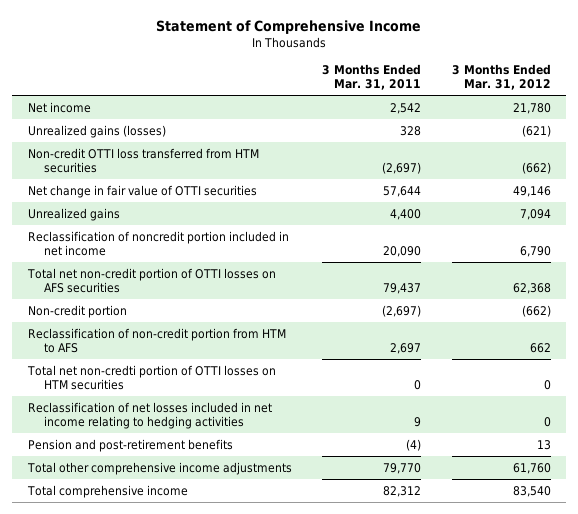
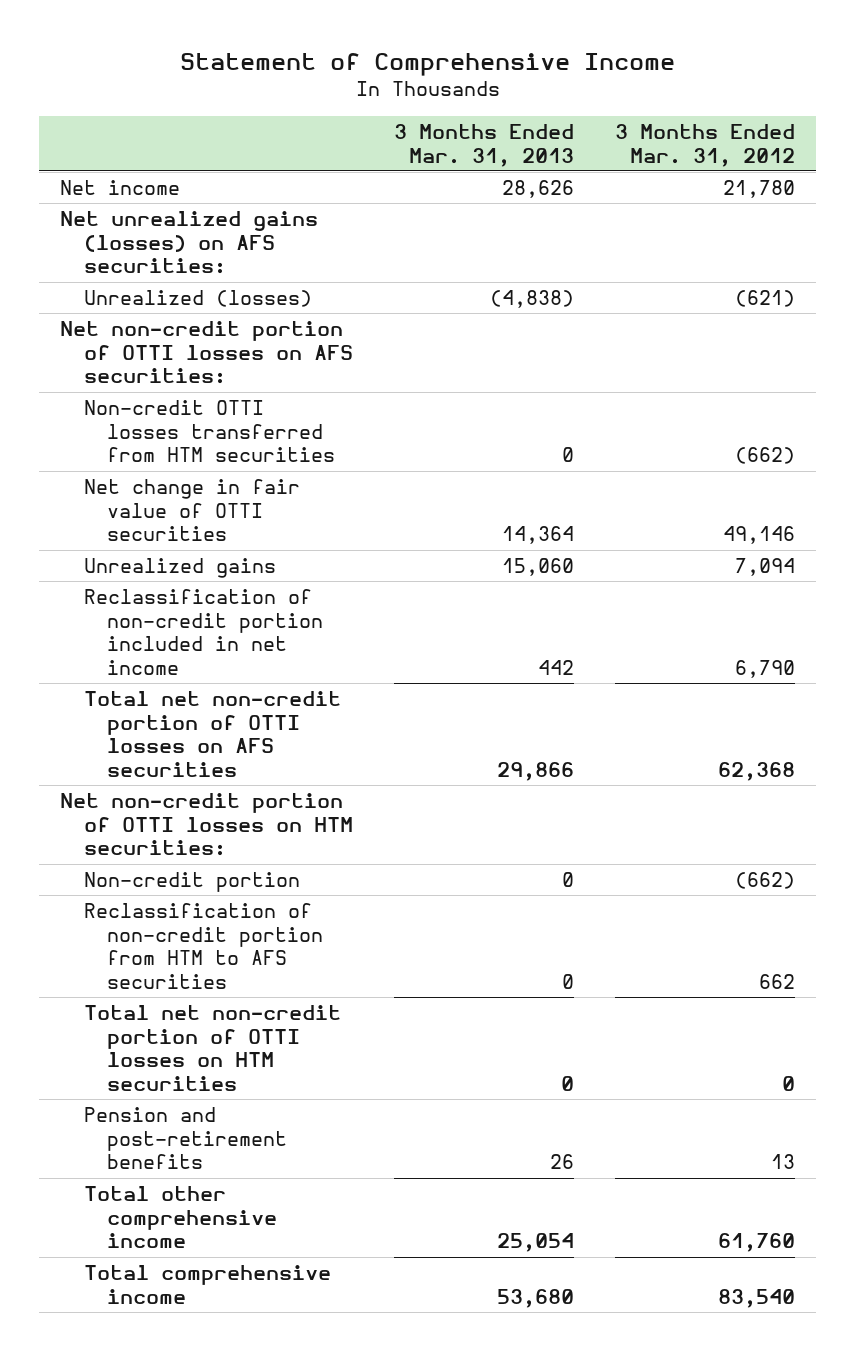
[322,64,422,91] 3 Months Ended Mar. 31, 2011 -> none
none -> [393,124,574,167] 3 Months Ended Mar. 31, 2013
none -> [59,211,318,275] Net unrealized gains (losses) on AFS securities:
[27,124,166,138] Unrealized gains (losses) -> [83,290,312,308] Unrealized (losses)
none -> [59,321,353,385] Net non-credit portion of OTTI losses on AFS securities:
[27,147,259,173] Non-credit OTTI loss transferred from HTM securities -> [83,400,336,463] Non-credit OTTI losses transferred from HTM securities
[27,230,289,256] Reclassification of noncredit portion included in net income -> [83,589,324,676] Reclassification of non-credit portion included in net income
none -> [59,793,353,857] Net non-credit portion of OTTI losses on HTM securities:
[27,401,272,429] Reclassification of net losses included in net income relating to hedging activities -> none
[27,327,286,353] Reclassification of non-credit portion from HTM to AFS -> [83,903,324,990] Reclassification of non-credit portion from HTM to AFS securities
[26,364,276,390] Total net non-credti portion of OTTI losses on HTM securities -> [83,1005,341,1092] Total net non-credit portion of OTTI losses on HTM securities
[26,461,292,475] Total other comprehensive income adjustments -> [83,1186,278,1249] Total other comprehensive income

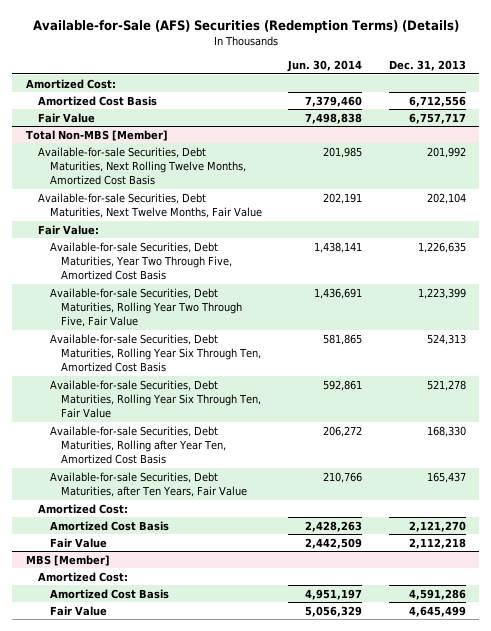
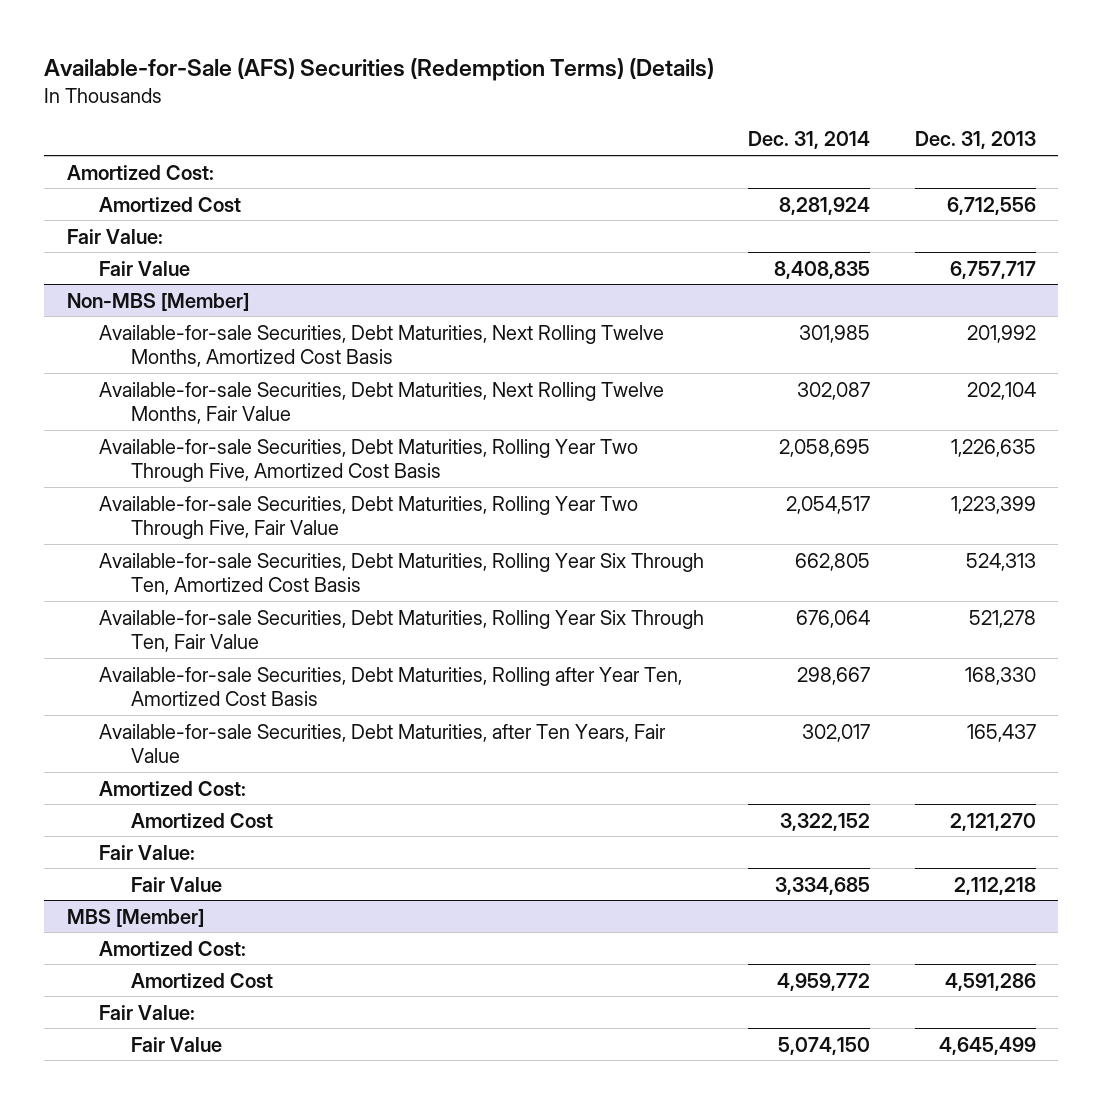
[287,59,363,72] Jun. 30, 2014 -> none
none -> [748,131,871,150] Dec. 31, 2014
[37,95,157,106] Amortized Cost Basis -> [98,196,241,212] Amortized Cost
none -> [66,228,163,244] Fair Value:
[25,129,168,141] Total Non-MBS [Member] -> [66,292,249,311] Non-MBS [Member]
[37,224,99,235] Fair Value: -> none
[37,192,262,219] Available-for-sale Securities, Debt Maturities, Next Twelve Months, Fair Value -> [98,381,664,425] Available-for-sale Securities, Debt Maturities, Next Rolling Twelve Months, Fair Value
[49,241,233,281] Available-for-sale Securities, Debt Maturities, Year Two Through Five, Amortized Cost Basis -> [98,438,638,483] Available-for-sale Securities, Debt Maturities, Rolling Year Two Through Five, Amortized Cost Basis
[49,520,169,531] Amortized Cost Basis -> [130,812,273,828] Amortized Cost
none -> [98,844,195,860] Fair Value:
[49,588,169,599] Amortized Cost Basis -> [130,972,273,988] Amortized Cost
none -> [98,1004,195,1020] Fair Value:

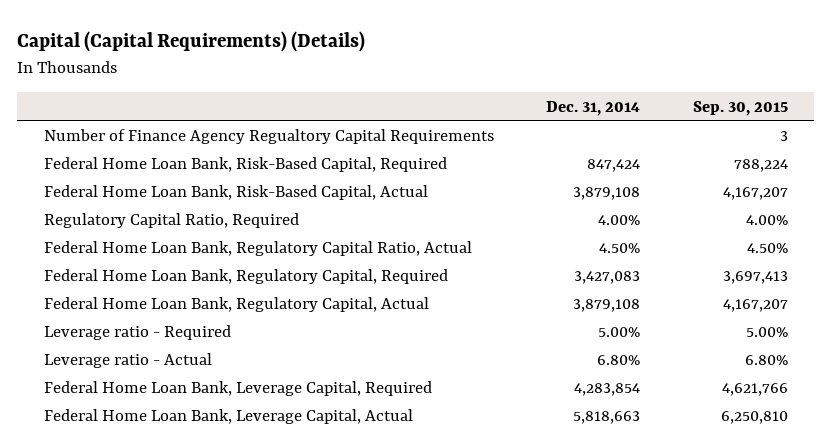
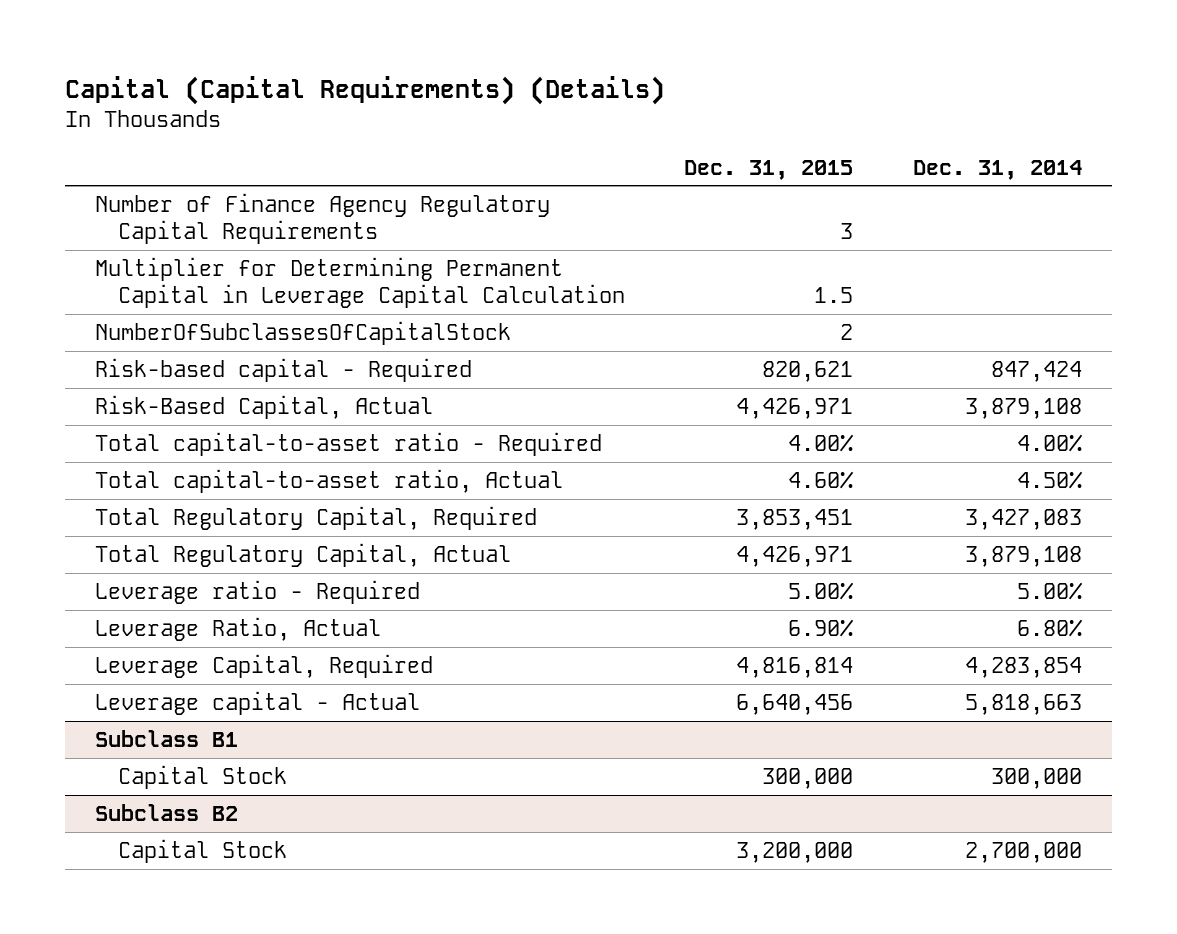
[692,100,788,116] Sep. 30, 2015 -> none
none -> [684,159,854,180] Dec. 31, 2015
[43,128,494,144] Number of Finance Agency Regualtory Capital Requirements -> [95,192,551,244] Number of Finance Agency Regulatory Capital Requirements
none -> [95,256,625,308] Multiplier for Determining Permanent Capital in Leverage Capital Calculation
none -> [95,320,512,345] NumberOfSubclassesOfCapitalStock
[43,156,447,172] Federal Home Loan Bank, Risk-Based Capital, Required -> [95,357,473,382] Risk-based capital - Required
[43,184,428,200] Federal Home Loan Bank, Risk-Based Capital, Actual -> [95,394,434,419] Risk-Based Capital, Actual
[43,212,299,228] Regulatory Capital Ratio, Required -> [95,431,603,456] Total capital-to-asset ratio - Required
[43,240,472,256] Federal Home Loan Bank, Regulatory Capital Ratio, Actual -> [95,468,564,493] Total capital-to-asset ratio, Actual
[43,268,448,284] Federal Home Loan Bank, Regulatory Capital, Required -> [95,505,538,530] Total Regulatory Capital, Required
[43,296,429,312] Federal Home Loan Bank, Regulatory Capital, Actual -> [95,542,512,567] Total Regulatory Capital, Actual
[43,352,212,368] Leverage ratio - Actual -> [95,616,382,641] Leverage Ratio, Actual
[43,380,432,396] Federal Home Loan Bank, Leverage Capital, Required -> [95,653,434,678] Leverage Capital, Required
[43,408,413,424] Federal Home Loan Bank, Leverage Capital, Actual -> [95,690,421,715] Leverage capital - Actual
none -> [95,729,239,747] Subclass B1
none -> [117,764,287,789] Capital Stock
none -> [95,803,239,821] Subclass B2
none -> [117,838,287,863] Capital Stock

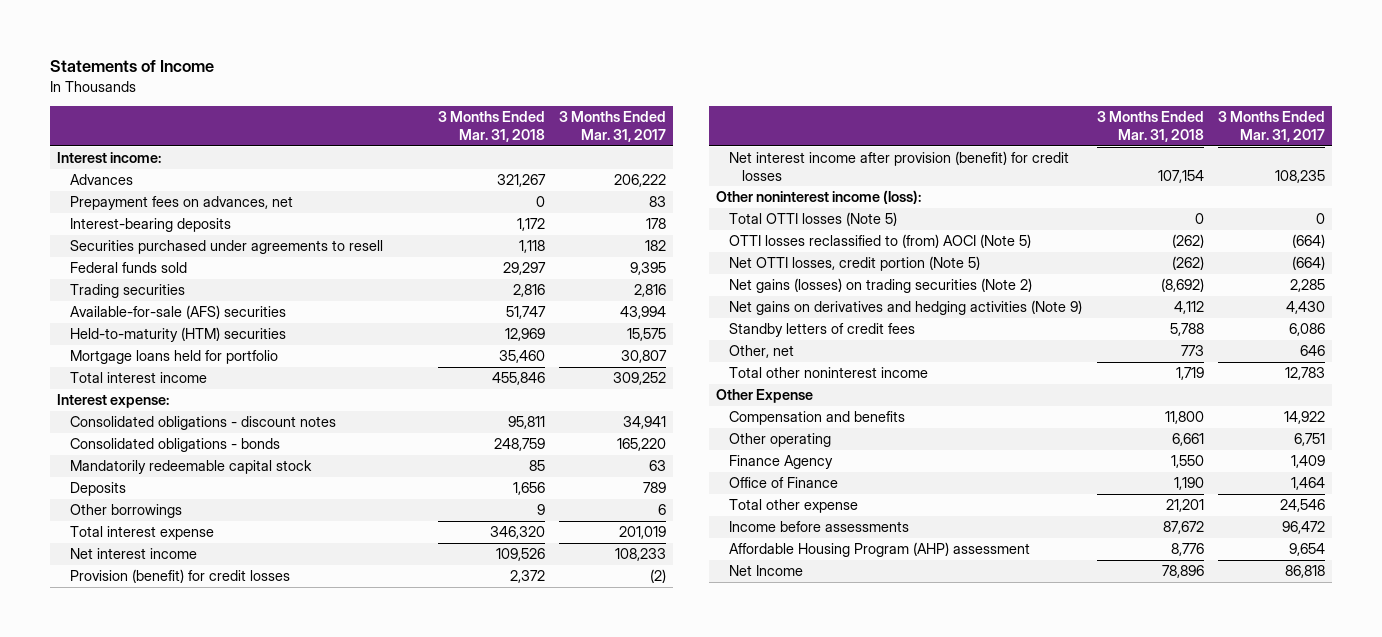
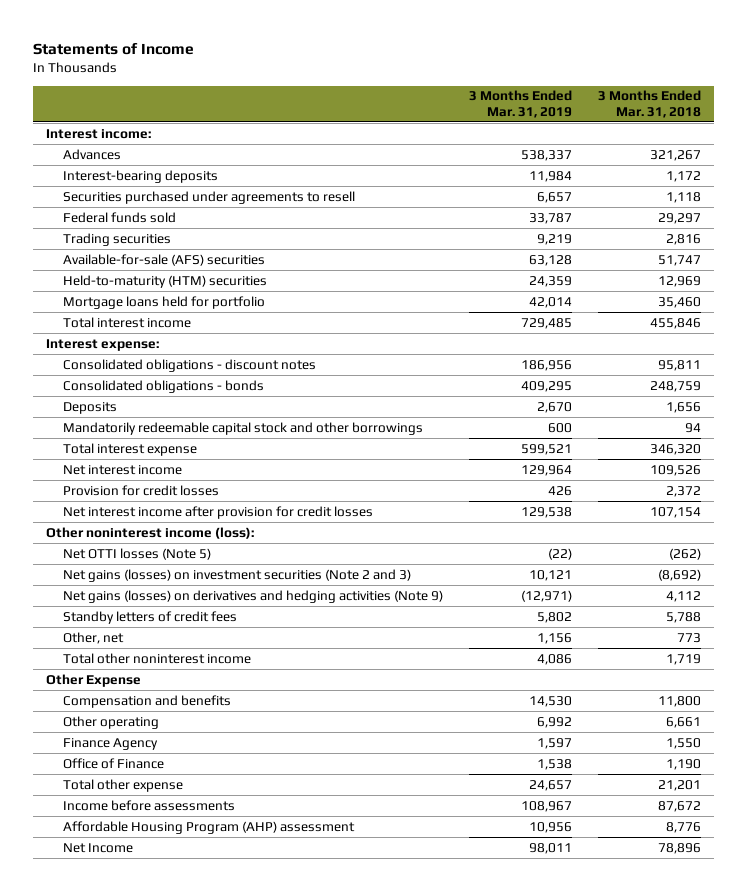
[558,111,666,143] 3 Months Ended Mar. 31, 2017 -> none
none -> [469,90,573,118] 3 Months Ended Mar. 31, 2019
[70,196,294,211] Prepayment fees on advances, net -> none
[70,460,313,475] Mandatorily redeemable capital stock -> none
[70,504,183,519] Other borrowings -> [63,421,424,435] Mandatorily redeemable capital stock and other borrowings
[536,504,545,516] 9 -> [684,422,701,433] 94
[70,569,291,584] Provision (benefit) for credit losses -> [63,484,220,496] Provision for credit losses
[729,151,1070,181] Net interest income after provision (benefit) for credit losses -> [63,505,374,519] Net interest income after provision for credit losses
[729,212,898,227] Total OTTI losses (Note 5) -> none
[729,234,1032,249] OTTI losses reclassified to (from) AOCI (Note 5) -> none
[729,256,981,272] Net OTTI losses, credit portion (Note 5) -> [63,547,212,560] Net OTTI losses (Note 5)
[729,278,1033,294] Net gains (losses) on trading securities (Note 2) -> [63,568,412,582] Net gains (losses) on investment securities (Note 2 and 3)
[729,300,1083,316] Net gains on derivatives and hedging activities (Note 9) -> [63,589,444,603] Net gains (losses) on derivatives and hedging activities (Note 9)

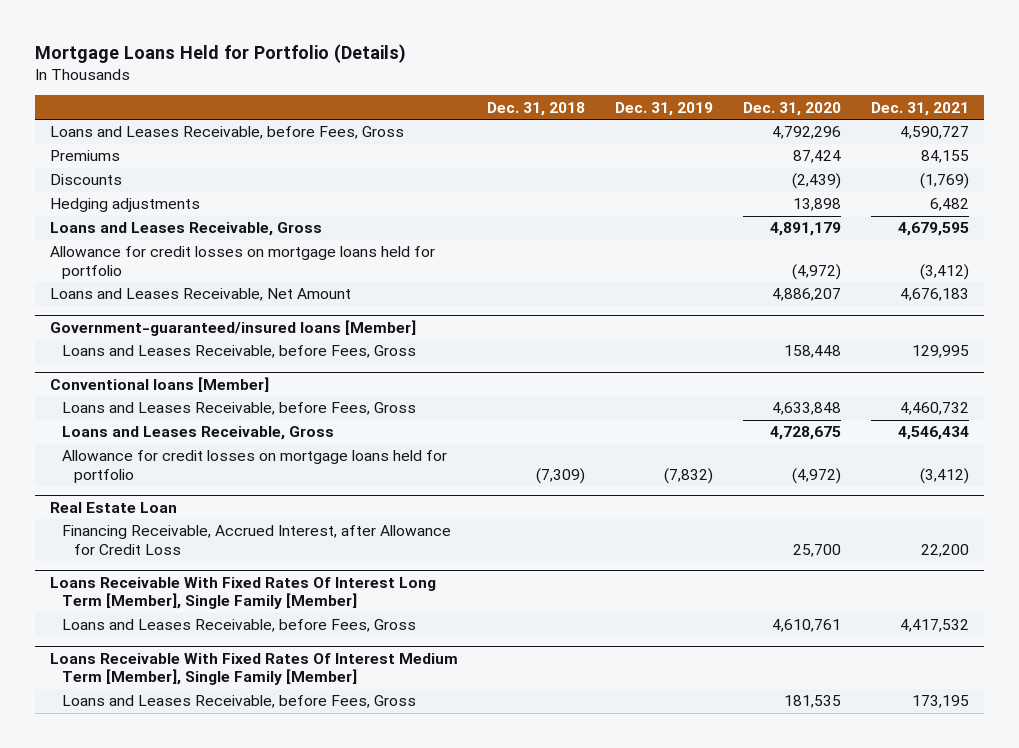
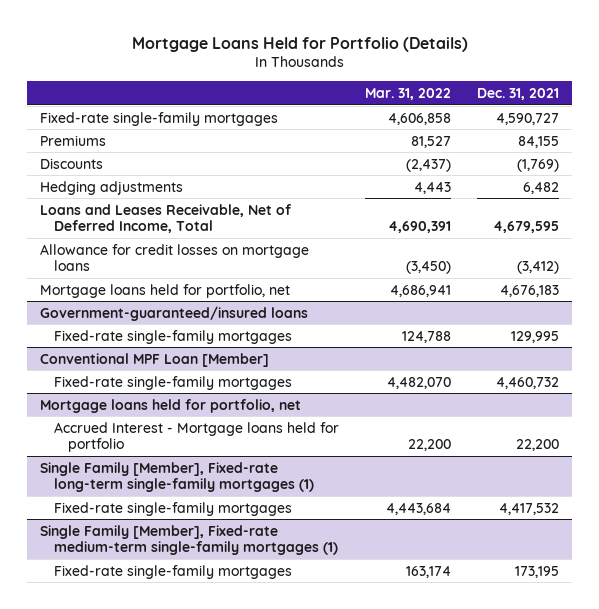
[487,101,586,116] Dec. 31, 2018 -> none
[615,101,714,116] Dec. 31, 2019 -> none
[743,101,842,116] Dec. 31, 2020 -> none
none -> [364,87,451,100] Mar. 31, 2022
[49,126,404,140] Loans and Leases Receivable, before Fees, Gross -> [40,111,279,126] Fixed-rate single-family mortgages
[61,426,334,441] Loans and Leases Receivable, Gross -> none
[61,450,447,483] Allowance for credit losses on mortgage loans held for portfolio -> none
[49,501,177,513] Real Estate Loan -> none
[49,576,436,610] Loans Receivable With Fixed Rates Of Interest Long Term [Member], Single Family [Member] -> none
[49,652,458,686] Loans Receivable With Fixed Rates Of Interest Medium Term [Member], Single Family [Member] -> none
[49,222,322,237] Loans and Leases Receivable, Gross -> [40,203,293,234] Loans and Leases Receivable, Net of Deferred Income, Total
[49,246,435,279] Allowance for credit losses on mortgage loans held for portfolio -> [40,243,310,272] Allowance for credit losses on mortgage loans
[49,288,351,302] Loans and Leases Receivable, Net Amount -> [40,283,291,298] Mortgage loans held for portfolio, net
[49,319,416,336] Government-guaranteed/insured loans [Member] -> [40,305,309,321] Government-guaranteed/insured loans
[61,345,416,359] Loans and Leases Receivable, before Fees, Gross -> [54,329,293,344] Fixed-rate single-family mortgages
[49,376,269,392] Conventional loans [Member] -> [40,352,270,367] Conventional MPF Loan [Member]
[61,402,416,416] Loans and Leases Receivable, before Fees, Gross -> [54,375,293,390] Fixed-rate single-family mortgages
none -> [40,398,302,413] Mortgage loans held for portfolio, net
[61,525,451,555] Financing Receivable, Accrued Interest, after Allowance for Credit Loss -> [54,421,340,453] Accrued Interest - Mortgage loans held for portfolio
none -> [40,461,315,493] Single Family [Member], Fixed-rate long-term single-family mortgages (1)
[61,619,416,633] Loans and Leases Receivable, before Fees, Gross -> [54,501,293,516] Fixed-rate single-family mortgages
none -> [40,524,339,556] Single Family [Member], Fixed-rate medium-term single-family mortgages (1)
[61,695,416,709] Loans and Leases Receivable, before Fees, Gross -> [54,564,293,579] Fixed-rate single-family mortgages

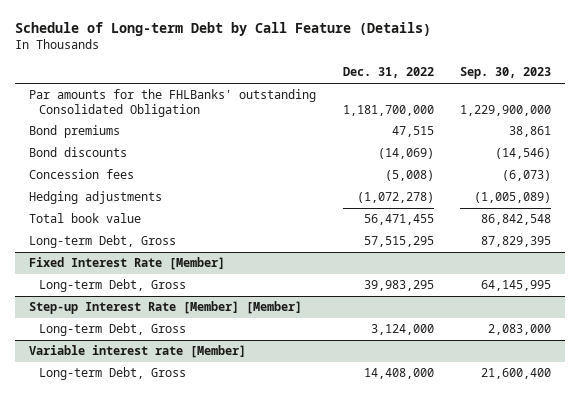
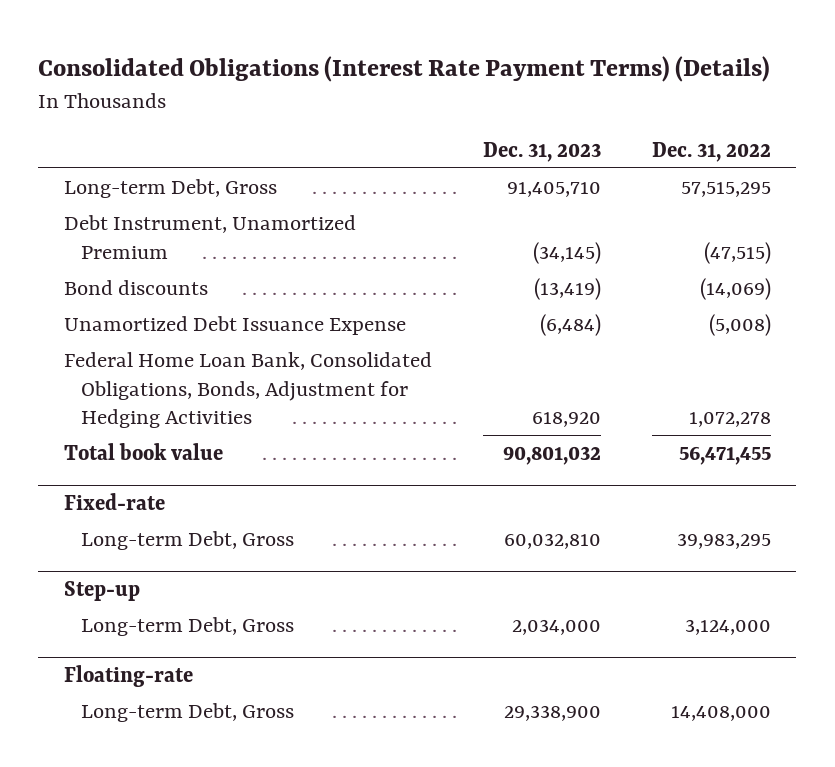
[15,22,432,37] Schedule of Long-term Debt by Call Feature (Details) -> [38,55,771,82] Consolidated Obligations (Interest Rate Payment Terms) (Details)
[460,67,552,80] Sep. 30, 2023 -> none
none -> [482,141,601,162] Dec. 31, 2023
[28,89,316,117] Par amounts for the FHLBanks' outstanding Consolidated Obligation -> none
[28,235,176,249] Long-term Debt, Gross -> [63,178,277,198] Long-term Debt, Gross
[28,125,120,139] Bond premiums -> [63,214,356,259] Debt Instrument, Unamortized Premium
[391,126,434,138] 47,515 -> [703,241,771,264] (47,515)
[28,191,162,205] Hedging adjustments -> none
[28,169,134,180] Concession fees -> [63,315,406,335] Unamortized Debt Issuance Expense
none -> [63,351,432,429] Federal Home Loan Bank, Consolidated Obligations, Bonds, Adjustment for Hedging Activities
[28,257,225,271] Fixed Interest Rate [Member] -> [63,493,165,511] Fixed-rate
[28,301,302,315] Step-up Interest Rate [Member] [Member] -> [63,581,140,602] Step-up
[28,345,246,359] Variable interest rate [Member] -> [63,665,193,688] Floating-rate

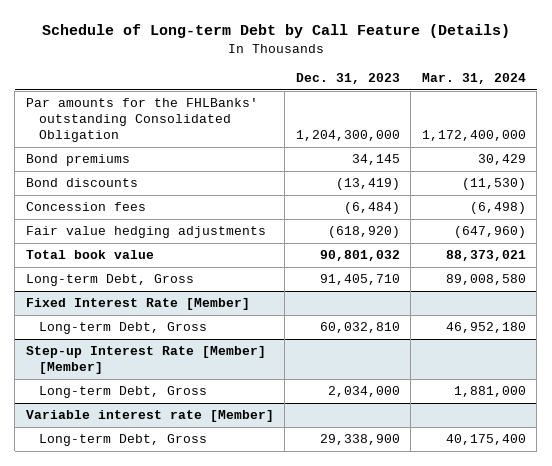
[38,55,771,82] Consolidated Obligations (Interest Rate Payment Terms) (Details) -> [41,24,510,39] Schedule of Long-term Debt by Call Feature (Details)
[651,141,771,162] Dec. 31, 2022 -> none
none -> [421,73,526,85] Mar. 31, 2024
none -> [25,98,258,142] Par amounts for the FHLBanks' outstanding Consolidated Obligation
[63,214,356,259] Debt Instrument, Unamortized Premium -> [25,154,130,167] Bond premiums
[532,241,601,264] (34,145) -> [351,154,400,166] 34,145
[63,351,432,429] Federal Home Loan Bank, Consolidated Obligations, Bonds, Adjustment for Hedging Activities -> none
[63,315,406,335] Unamortized Debt Issuance Expense -> [25,202,146,212] Concession fees
none -> [25,226,266,239] Fair value hedging adjustments
[63,178,277,198] Long-term Debt, Gross -> [25,274,194,287] Long-term Debt, Gross
[63,493,165,511] Fixed-rate -> [25,298,250,311] Fixed Interest Rate [Member]
[63,581,140,602] Step-up -> [25,346,266,375] Step-up Interest Rate [Member] [Member]
[63,665,193,688] Floating-rate -> [25,410,274,423] Variable interest rate [Member]

